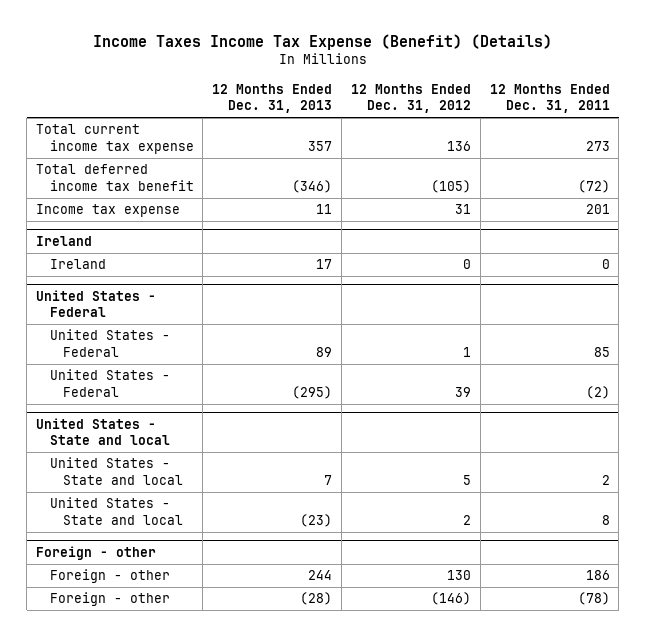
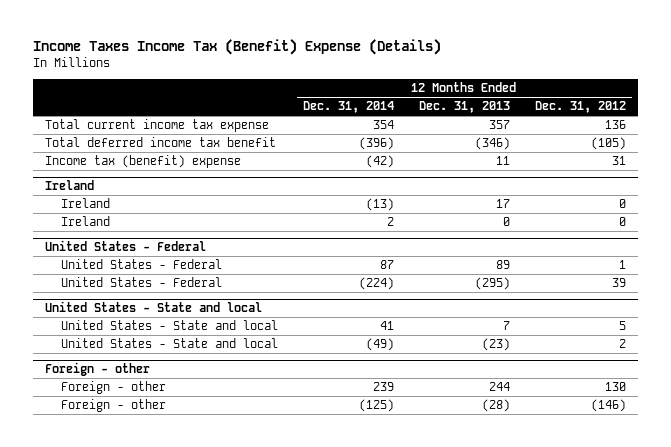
[92,33,552,50] Income Taxes Income Tax Expense (Benefit) (Details) -> [32,39,441,56] Income Taxes Income Tax (Benefit) Expense (Details)
[489,83,610,114] 12 Months Ended Dec. 31, 2011 -> none
none -> [302,101,394,114] Dec. 31, 2014
[35,204,180,218] Income tax expense -> [45,155,242,169] Income tax (benefit) expense
none -> [61,216,111,227] Ireland

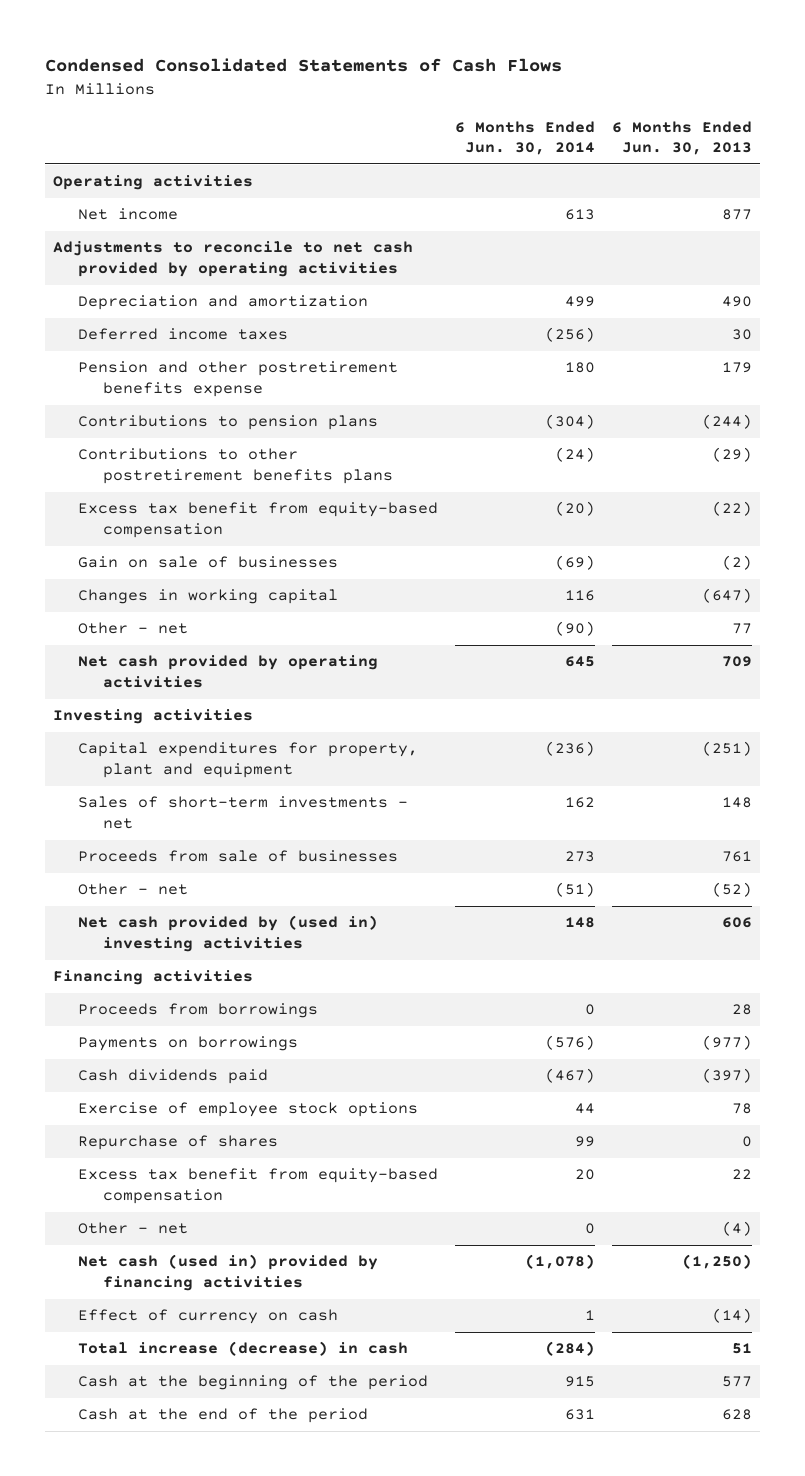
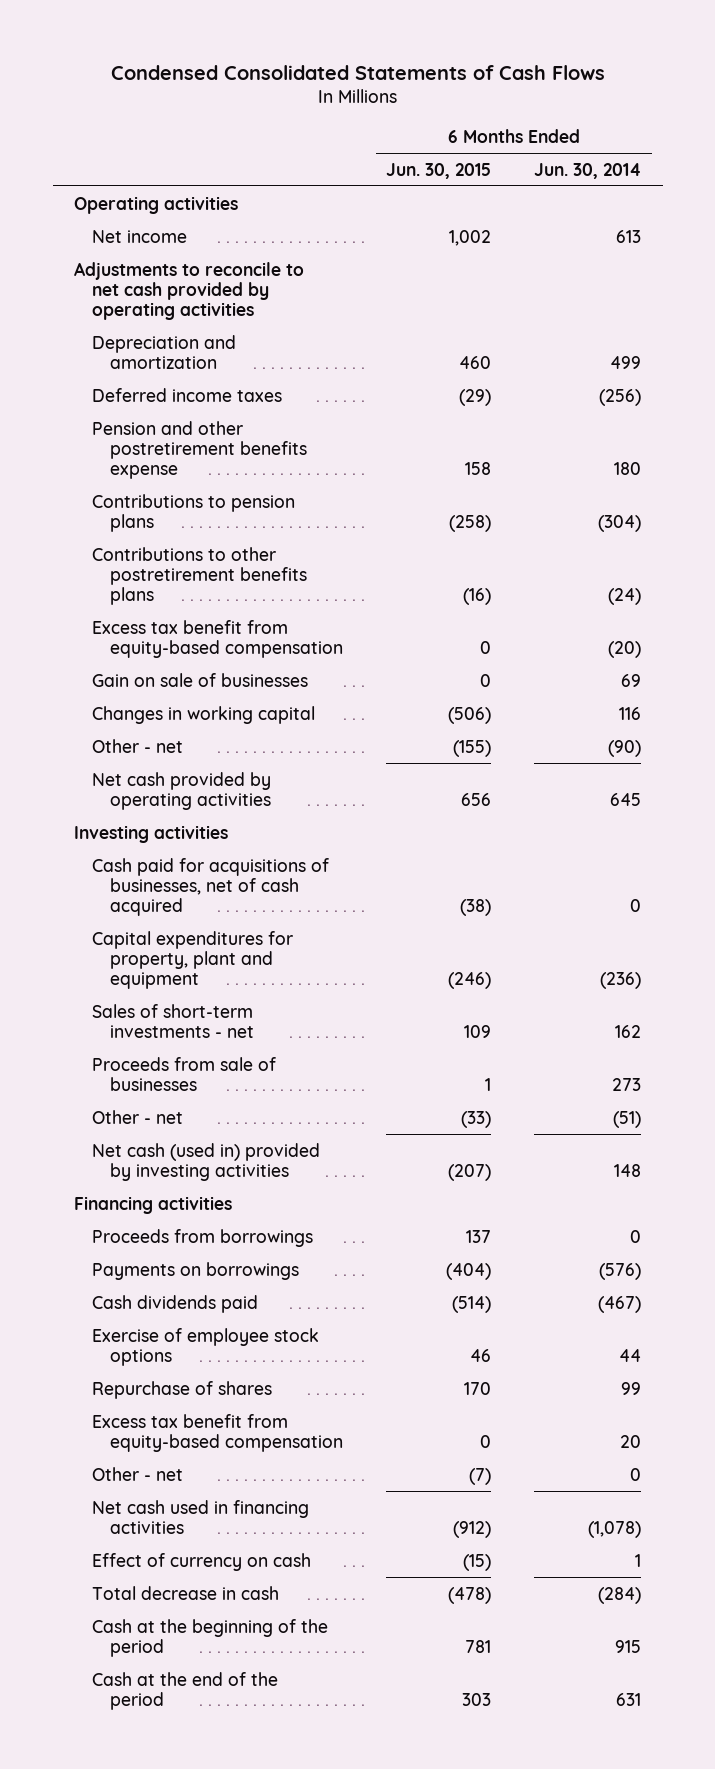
[611,120,752,156] 6 Months Ended Jun. 30, 2013 -> none
none -> [386,162,492,179] Jun. 30, 2015
[555,555,596,571] (69) -> [621,673,642,687] 69
none -> [92,857,330,916] Cash paid for acquisitions of businesses, net of cash acquired
[78,915,379,953] Net cash provided by (used in) investing activities -> [92,1142,321,1181] Net cash (used in) provided by investing activities
[78,1254,379,1292] Net cash (used in) provided by financing activities -> [92,1499,310,1534] Net cash used in financing activities
[78,1341,409,1357] Total increase (decrease) in cash -> [92,1585,280,1600] Total decrease in cash

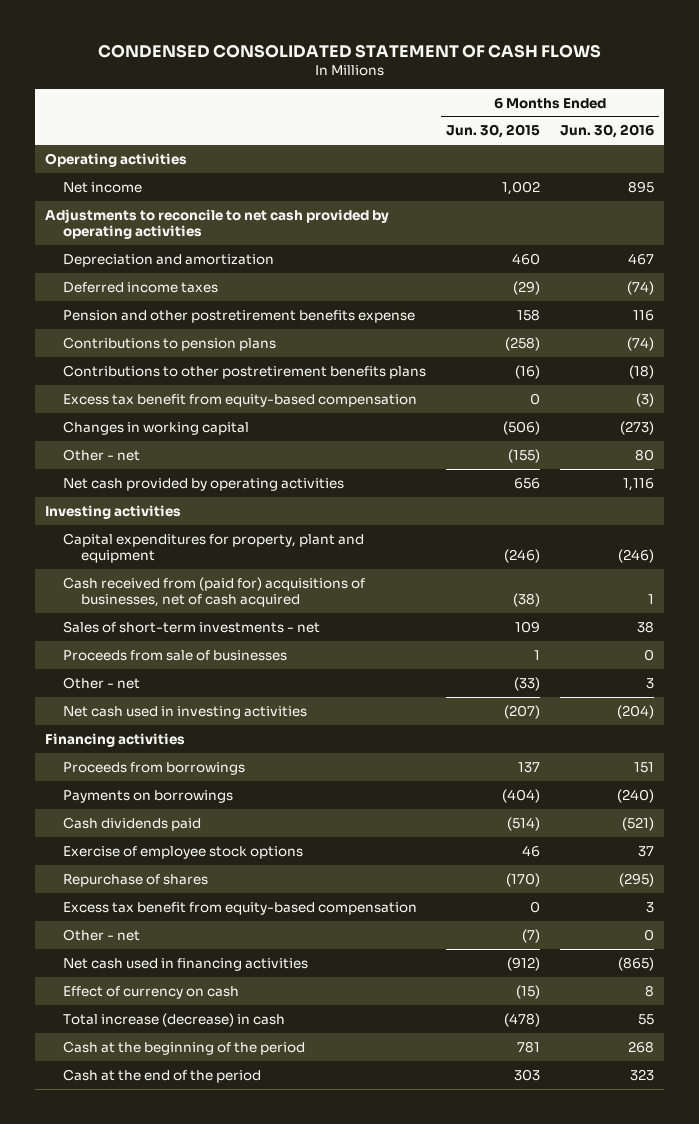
[110,64,605,80] Condensed Consolidated Statements of Cash Flows -> [97,43,601,58] CONDENSED CONSOLIDATED STATEMENT OF CASH FLOWS
[534,162,642,179] Jun. 30, 2014 -> none
none -> [559,124,654,139] Jun. 30, 2016
[92,672,309,687] Gain on sale of businesses -> none
[92,857,330,916] Cash paid for acquisitions of businesses, net of cash acquired -> none
none -> [63,576,366,608] Cash received from (paid for) acquisitions of businesses, net of cash acquired
[92,1142,321,1181] Net cash (used in) provided by investing activities -> [63,705,308,719] Net cash used in investing activities
[464,1381,492,1395] 170 -> [506,872,541,887] (170)
[92,1585,280,1600] Total decrease in cash -> [63,1012,286,1027] Total increase (decrease) in cash

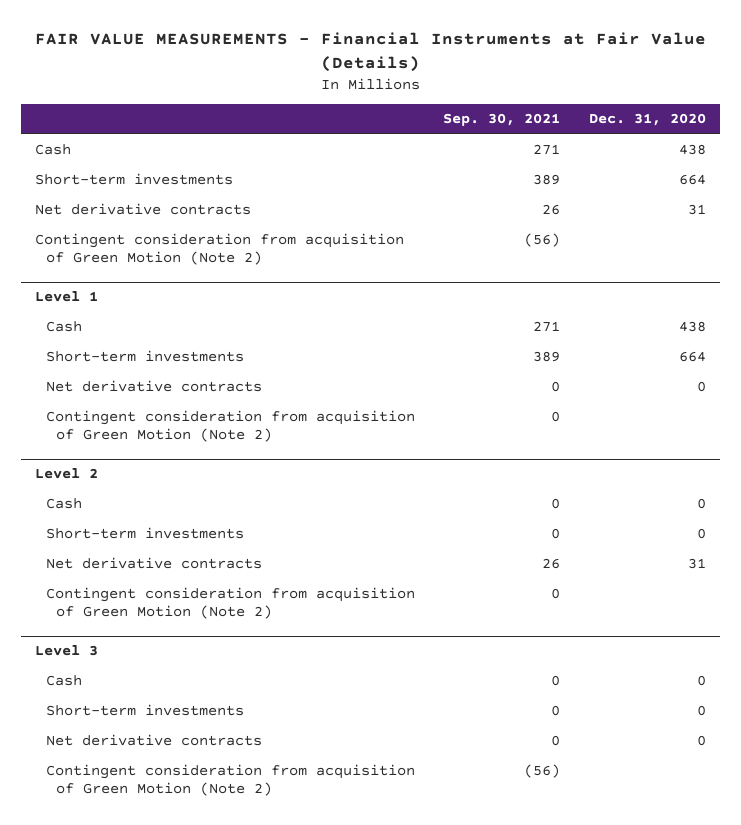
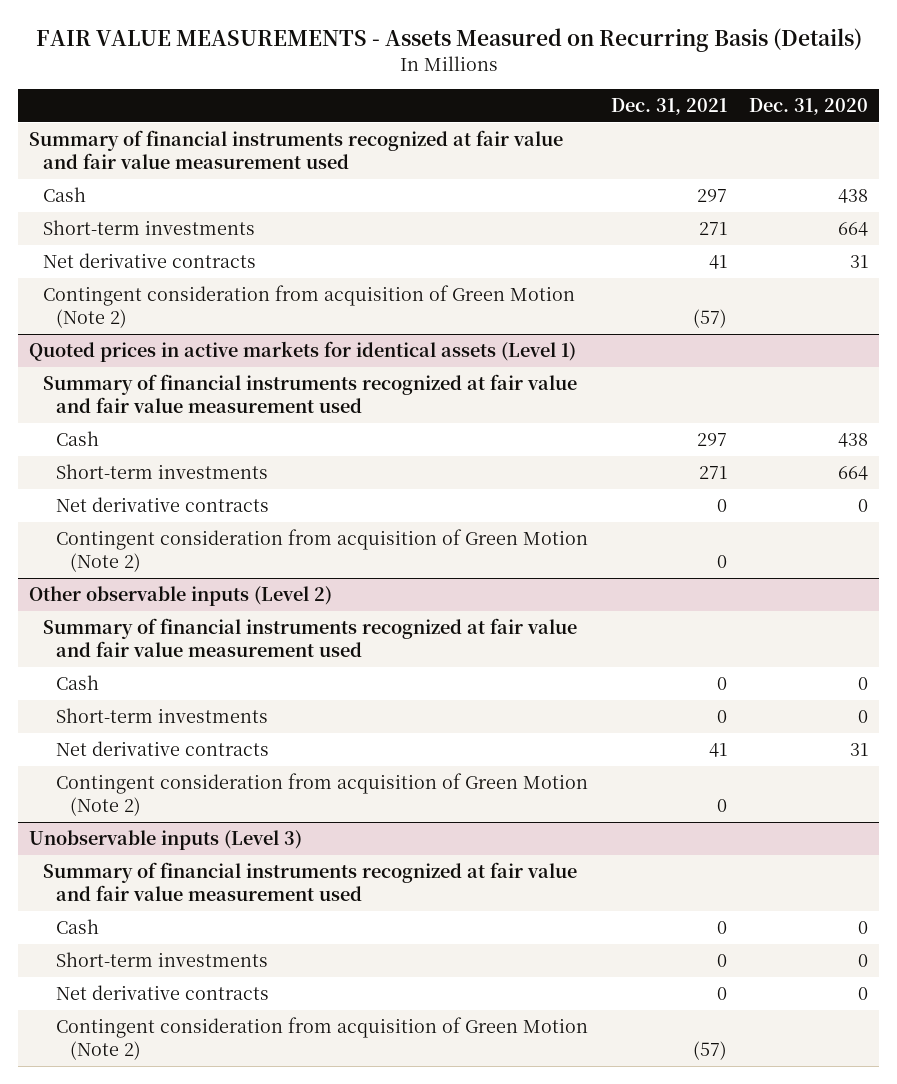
[34,32,706,72] FAIR VALUE MEASUREMENTS - Financial Instruments at Fair Value (Details) -> [35,28,862,53] FAIR VALUE MEASUREMENTS - Assets Measured on Recurring Basis (Details)
[443,113,561,127] Sep. 30, 2021 -> none
none -> [610,97,727,115] Dec. 31, 2021
none -> [29,129,564,169] Summary of financial instruments recognized at fair value and fair value measurement used
[34,291,98,303] Level 1 -> [29,340,577,362] Quoted prices in active markets for identical assets (Level 1)
none -> [42,373,577,413] Summary of financial instruments recognized at fair value and fair value measurement used
[34,468,98,480] Level 2 -> [29,585,333,606] Other observable inputs (Level 2)
none -> [42,617,577,657] Summary of financial instruments recognized at fair value and fair value measurement used
[34,645,98,657] Level 3 -> [29,829,303,850] Unobservable inputs (Level 3)
none -> [42,861,577,901] Summary of financial instruments recognized at fair value and fair value measurement used

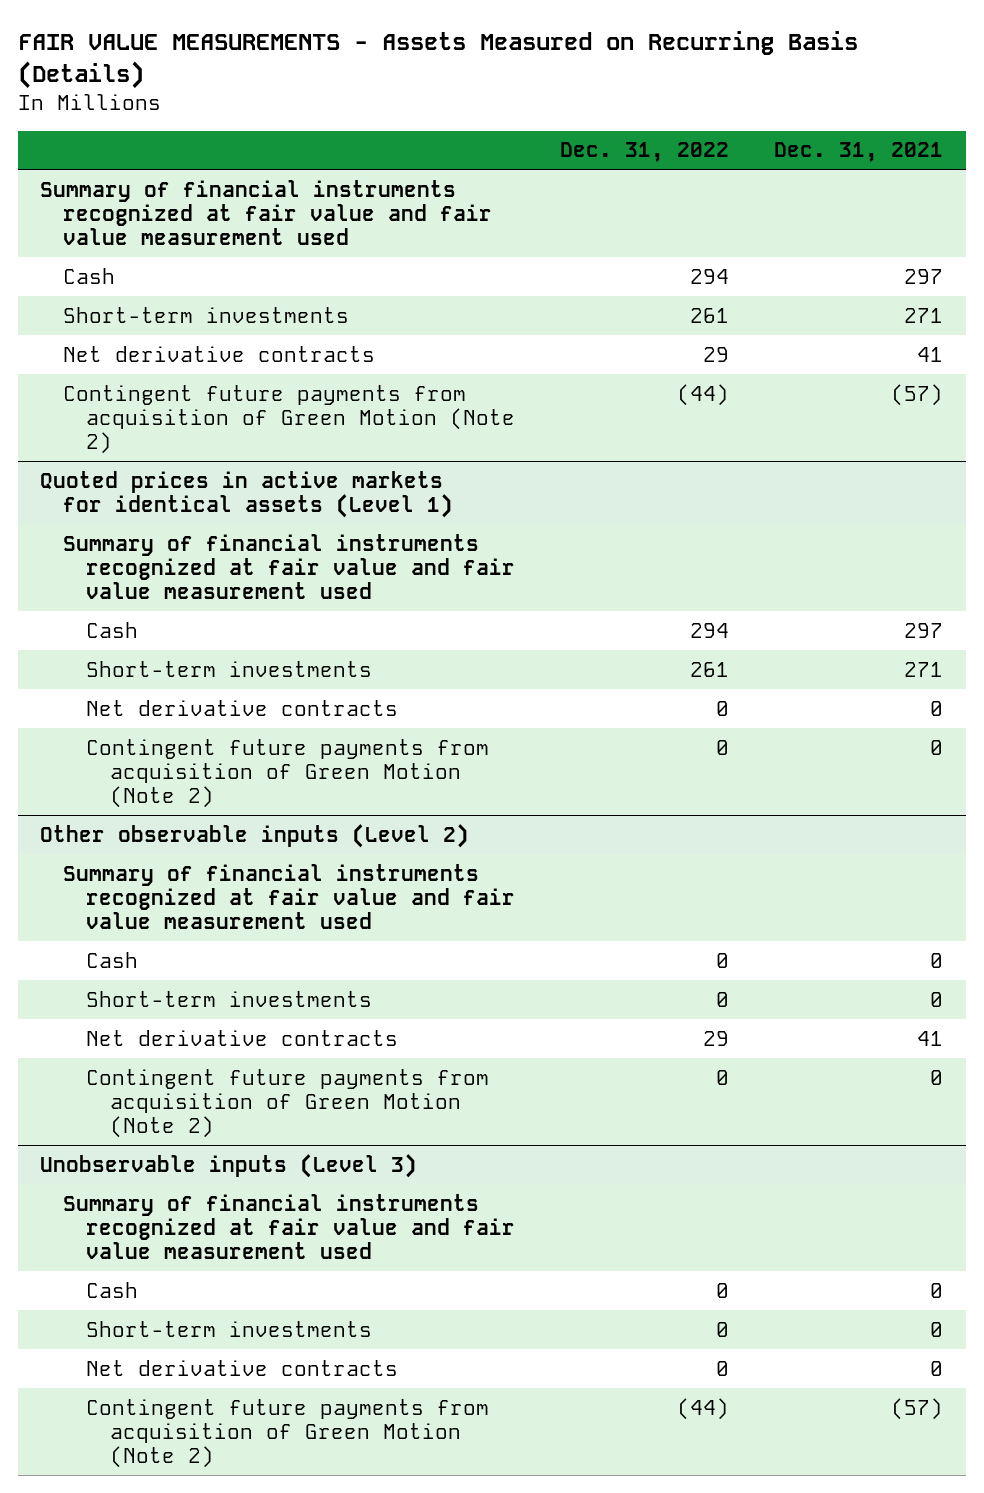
[749,97,869,115] Dec. 31, 2020 -> none
none -> [560,142,730,163] Dec. 31, 2022
[42,284,575,328] Contingent consideration from acquisition of Green Motion (Note 2) -> [63,384,516,455] Contingent future payments from acquisition of Green Motion (Note 2)
[56,528,589,572] Contingent consideration from acquisition of Green Motion (Note 2) -> [86,738,490,809] Contingent future payments from acquisition of Green Motion (Note 2)
[56,772,589,816] Contingent consideration from acquisition of Green Motion (Note 2) -> [86,1068,490,1139] Contingent future payments from acquisition of Green Motion (Note 2)
[56,1016,589,1060] Contingent consideration from acquisition of Green Motion (Note 2) -> [86,1398,490,1469] Contingent future payments from acquisition of Green Motion (Note 2)

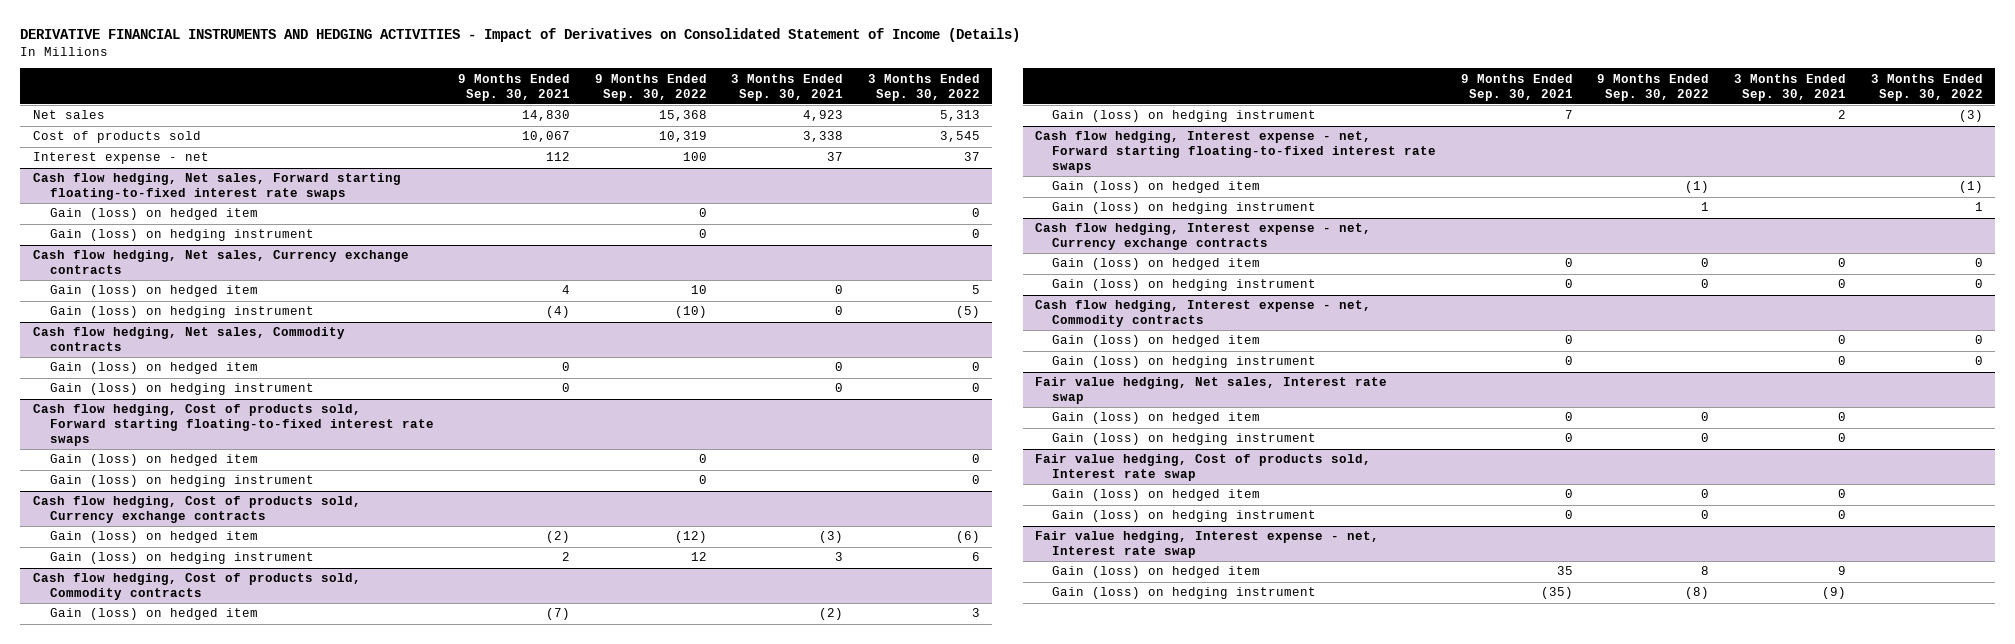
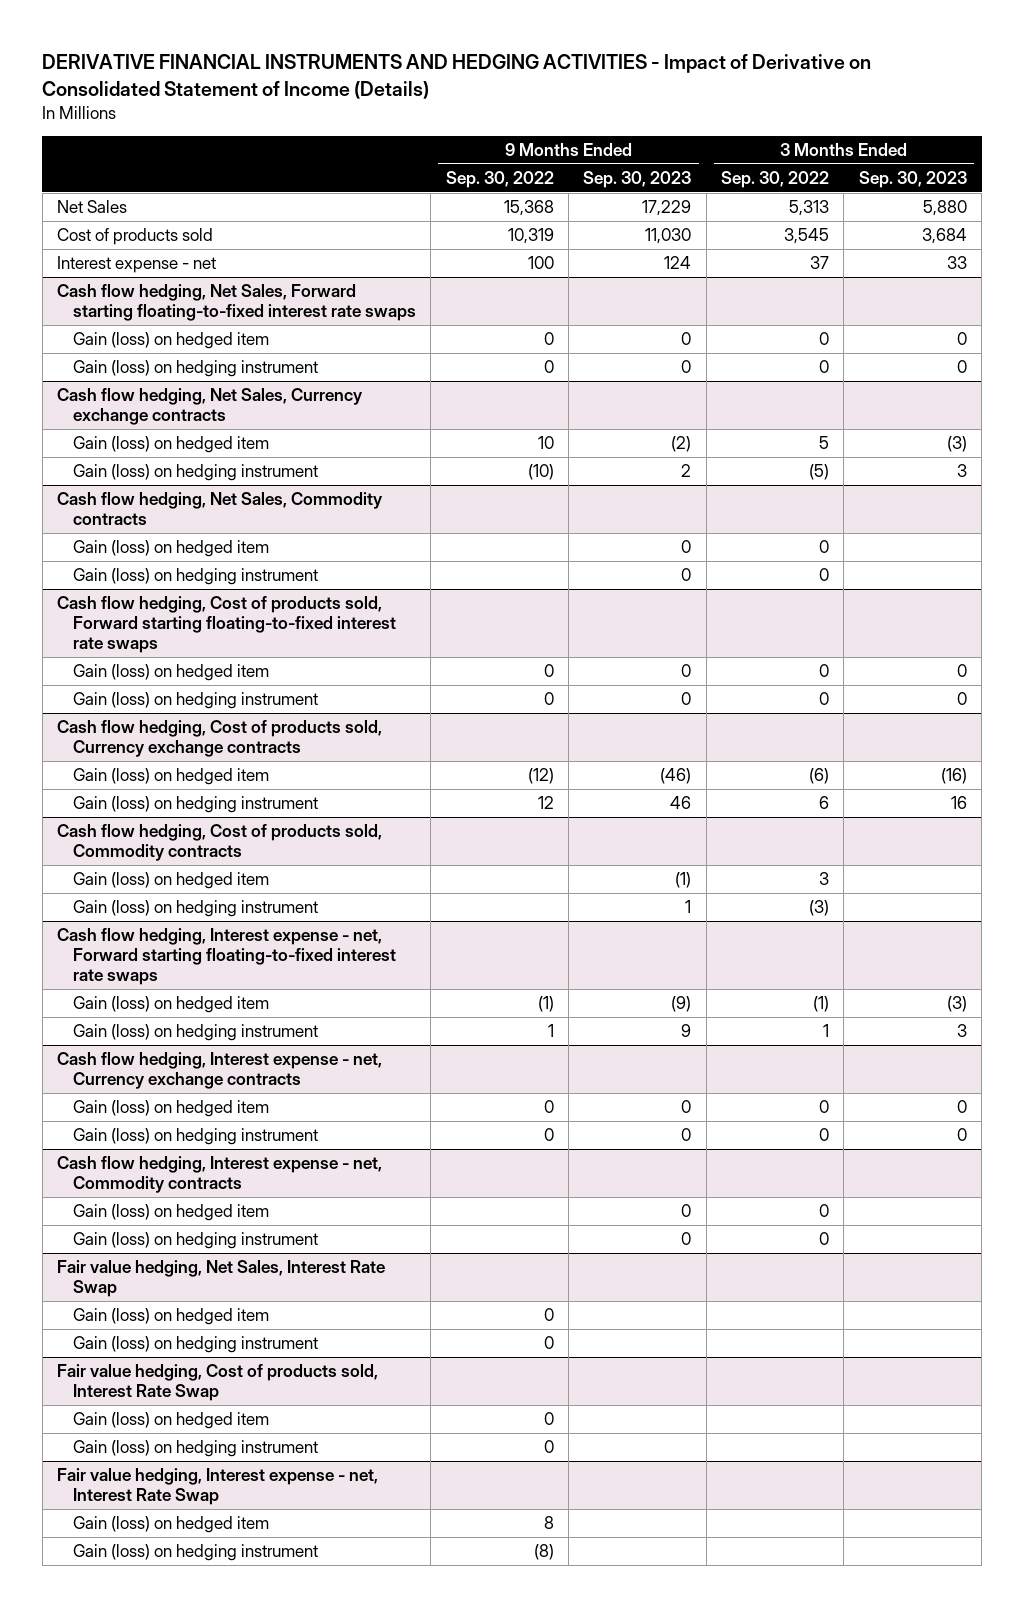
[20,28,1021,43] DERIVATIVE FINANCIAL INSTRUMENTS AND HEDGING ACTIVITIES - Impact of Derivatives on Consolidated Statement of Income (Details) -> [42,54,872,99] DERIVATIVE FINANCIAL INSTRUMENTS AND HEDGING ACTIVITIES - Impact of Derivative on Consolidated Statement of Income (Details)
[458,73,571,101] 9 Months Ended Sep. 30, 2021 -> none
[731,73,844,101] 3 Months Ended Sep. 30, 2021 -> none
none -> [583,171,692,189] Sep. 30, 2023
none -> [858,171,967,189] Sep. 30, 2023
[32,110,105,120] Net sales -> [57,200,128,214] Net Sales
[32,173,401,201] Cash flow hedging, Net sales, Forward starting floating-to-fixed interest rate swaps -> [57,284,417,322] Cash flow hedging, Net Sales, Forward starting floating-to-fixed interest rate swaps
[32,250,409,275] Cash flow hedging, Net sales, Currency exchange contracts -> [57,388,364,426] Cash flow hedging, Net Sales, Currency exchange contracts
[32,327,345,352] Cash flow hedging, Net sales, Commodity contracts -> [57,492,384,526] Cash flow hedging, Net Sales, Commodity contracts
[1035,377,1388,405] Fair value hedging, Net sales, Interest rate swap -> [57,1260,386,1298] Fair value hedging, Net Sales, Interest Rate Swap
[1035,454,1372,482] Fair value hedging, Cost of products sold, Interest rate swap -> [57,1364,379,1402] Fair value hedging, Cost of products sold, Interest Rate Swap
[1035,531,1380,559] Fair value hedging, Interest expense - net, Interest rate swap -> [57,1468,379,1506] Fair value hedging, Interest expense - net, Interest Rate Swap

